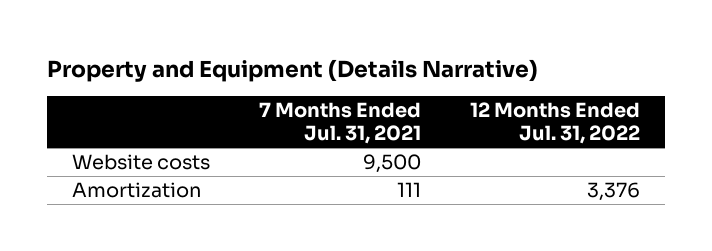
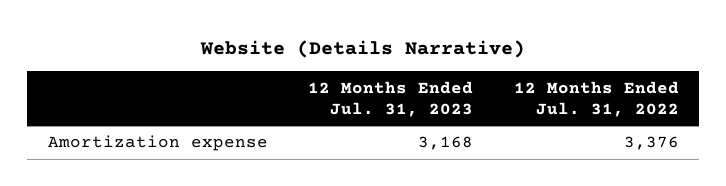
[46,58,538,82] Property and Equipment (Details Narrative) -> [200,39,526,58] Website (Details Narrative)
[258,102,421,145] 7 Months Ended Jul. 31, 2021 -> none
none -> [308,80,474,117] 12 Months Ended Jul. 31, 2023
[71,154,210,171] Website costs -> none
[71,182,201,199] Amortization -> [47,135,268,152] Amortization expense

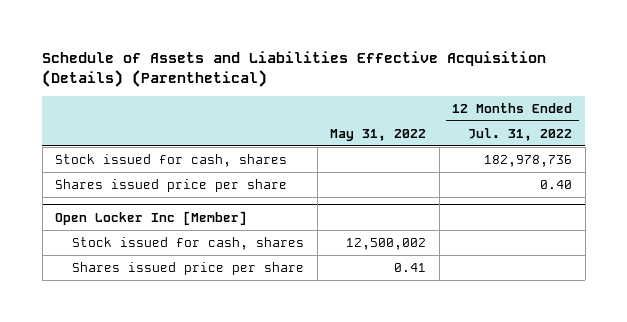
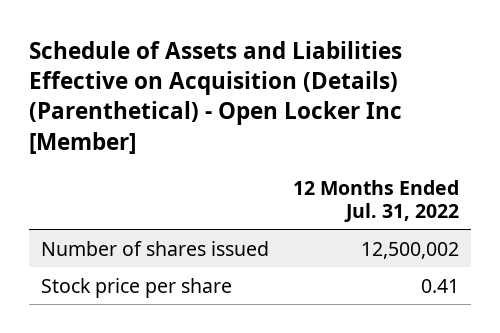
[42,50,547,88] Schedule of Assets and Liabilities Effective Acquisition (Details) (Parenthetical) -> [28,40,402,154] Schedule of Assets and Liabilities Effective on Acquisition (Details) (Parenthetical) - Open Locker Inc [Member]
[330,128,427,141] May 31, 2022 -> none
[55,210,248,225] Open Locker Inc [Member] -> none
[72,236,305,250] Stock issued for cash, shares -> none
[72,261,305,275] Shares issued price per share -> none
[55,153,288,167] Stock issued for cash, shares -> [40,240,269,256] Number of shares issued
[484,154,573,167] 182,978,736 -> [361,241,460,259] 12,500,002
[55,178,288,192] Shares issued price per share -> [40,277,232,298] Stock price per share
[540,179,573,189] 0.40 -> [421,278,460,293] 0.41

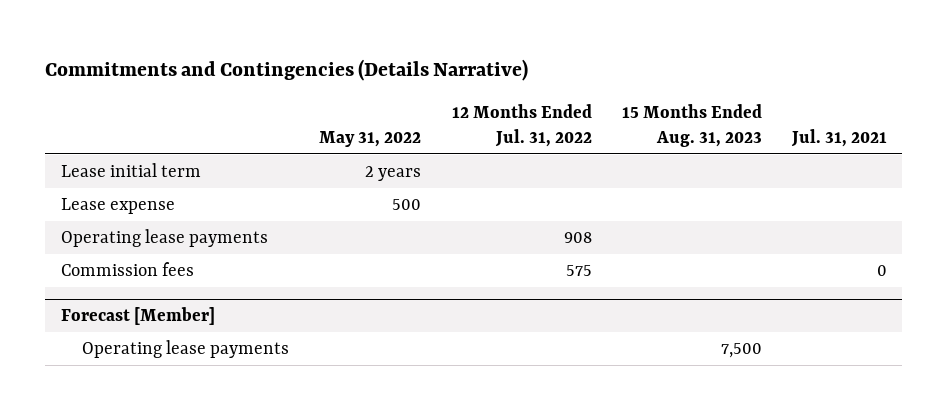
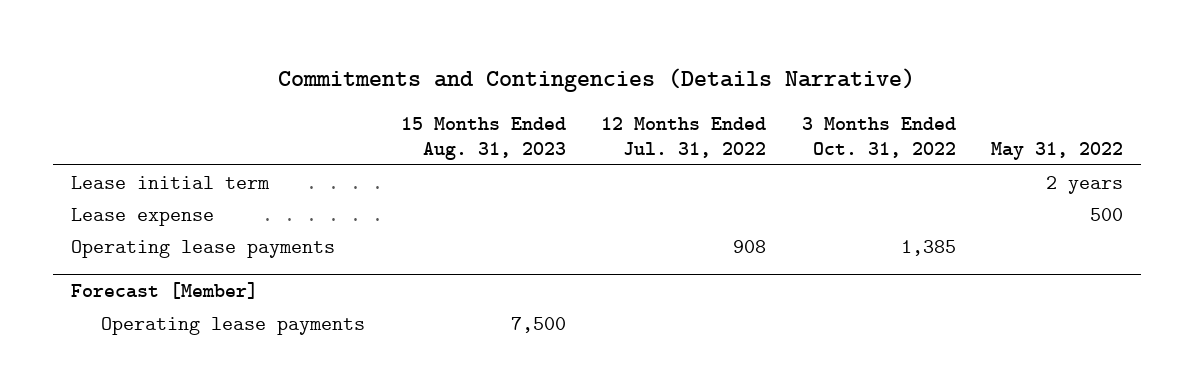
[791,128,888,147] Jul. 31, 2021 -> none
none -> [801,116,956,159] 3 Months Ended Oct. 31, 2022
[60,262,194,277] Commission fees -> none

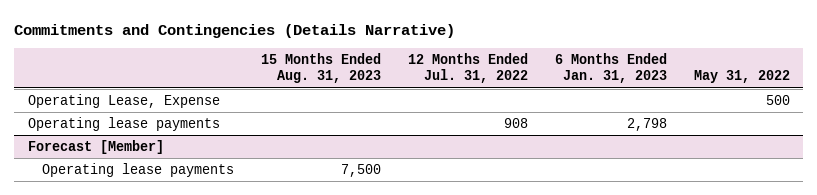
[801,116,956,159] 3 Months Ended Oct. 31, 2022 -> none
none -> [554,53,667,84] 6 Months Ended Jan. 31, 2023
[70,175,270,189] Lease initial term -> none
[70,207,214,226] Lease expense -> [27,93,220,108] Operating Lease, Expense

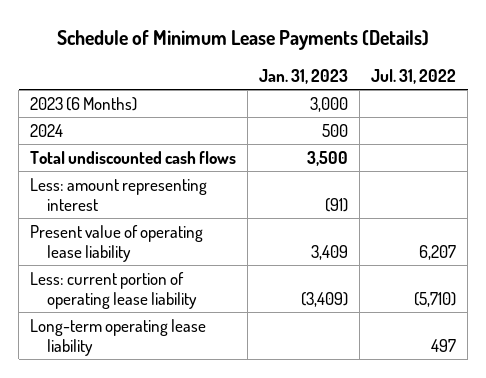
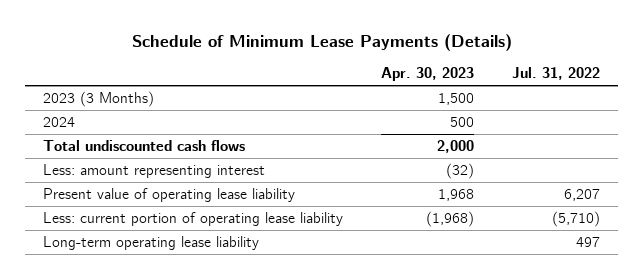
[259,68,349,84] Jan. 31, 2023 -> none
none -> [381,67,475,82] Apr. 30, 2023
[30,96,138,111] 2023 (6 Months) -> [43,90,155,107] 2023 (3 Months)

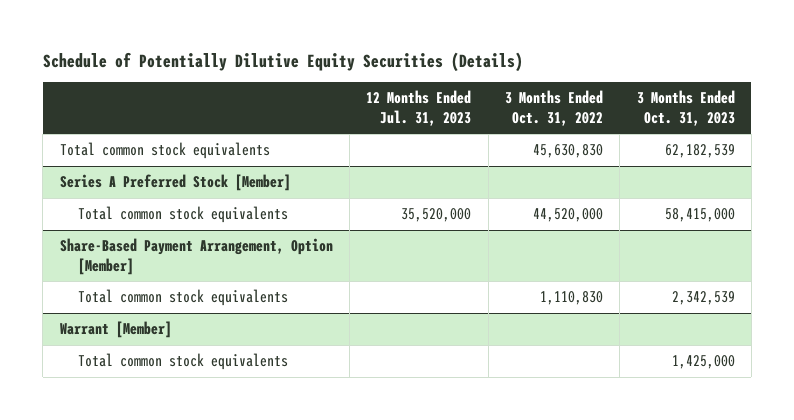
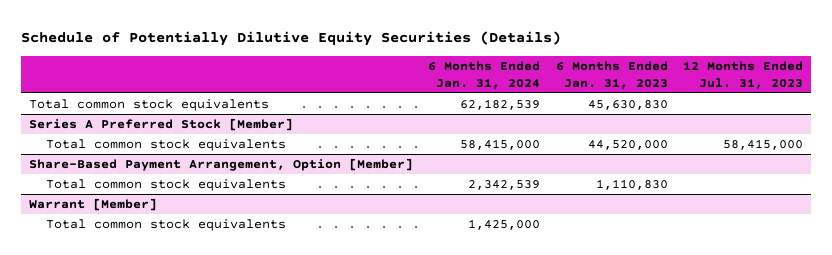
[504,90,603,126] 3 Months Ended Oct. 31, 2022 -> none
[636,90,735,126] 3 Months Ended Oct. 31, 2023 -> none
none -> [428,60,541,89] 6 Months Ended Jan. 31, 2024
none -> [555,60,668,89] 6 Months Ended Jan. 31, 2023
[401,208,472,223] 35,520,000 -> [723,139,804,151] 58,415,000

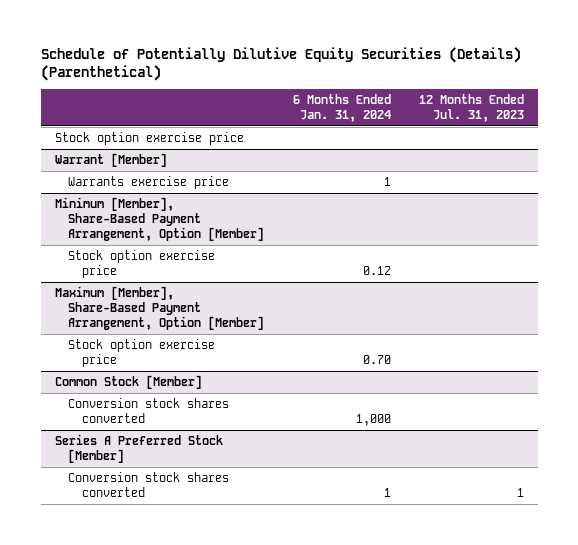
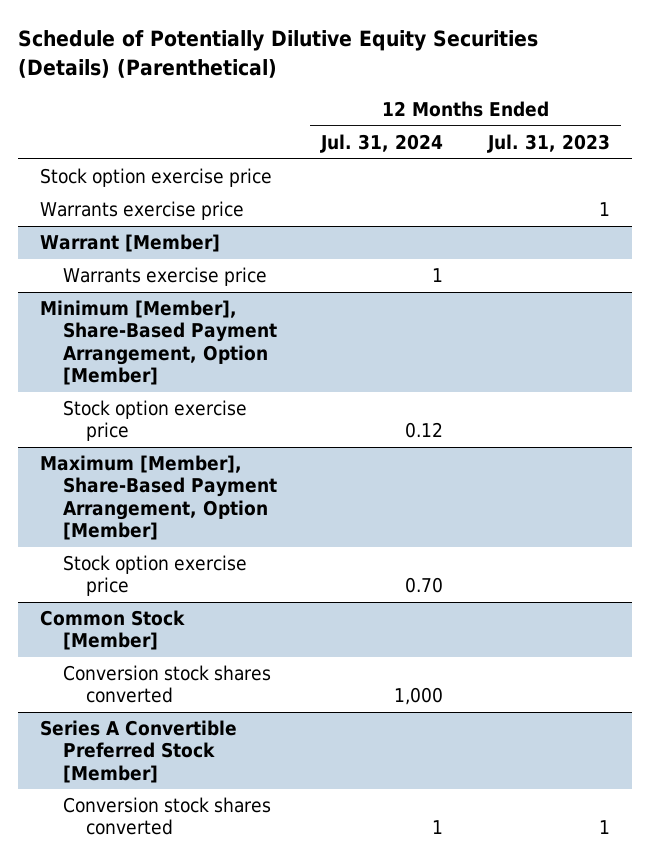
[292,93,391,122] 6 Months Ended Jan. 31, 2024 -> none
none -> [320,133,444,153] Jul. 31, 2024
none -> [40,201,245,221] Warrants exercise price
[54,434,223,464] Series A Preferred Stock [Member] -> [40,720,238,783] Series A Convertible Preferred Stock [Member]

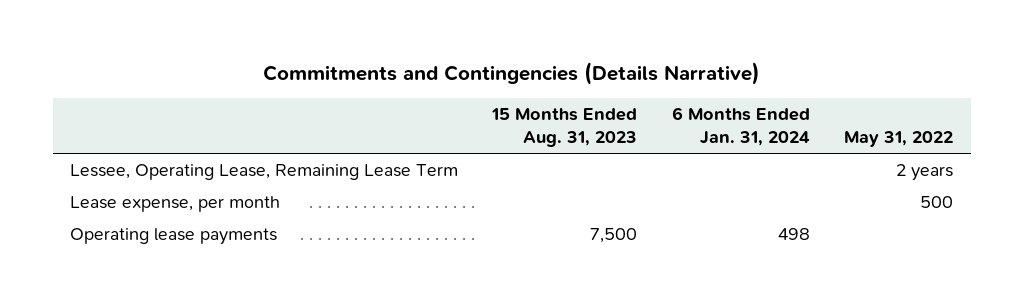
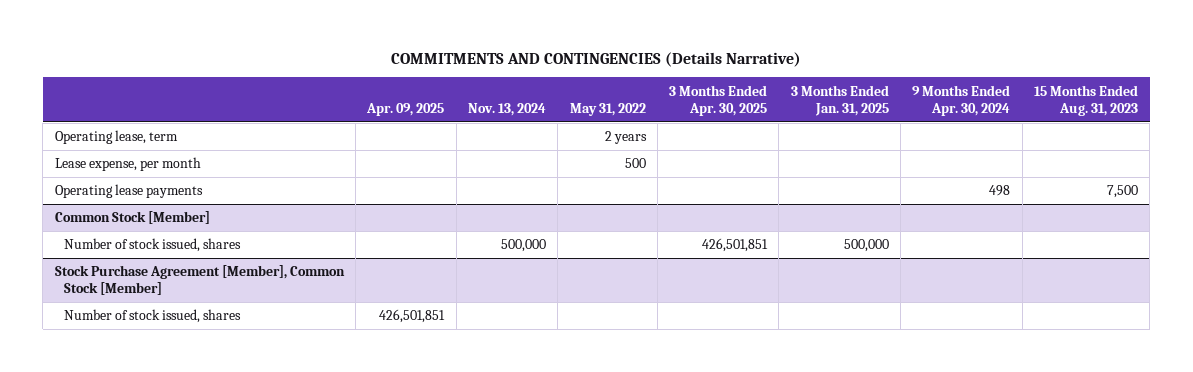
[262,62,760,86] Commitments and Contingencies (Details Narrative) -> [391,51,802,67] COMMITMENTS AND CONTINGENCIES (Details Narrative)
[671,107,810,147] 6 Months Ended Jan. 31, 2024 -> none
none -> [366,102,445,116] Apr. 09, 2025
none -> [467,102,546,116] Nov. 13, 2024
none -> [669,84,768,116] 3 Months Ended Apr. 30, 2025
none -> [790,84,889,116] 3 Months Ended Jan. 31, 2025
none -> [912,84,1011,116] 9 Months Ended Apr. 30, 2024
[69,164,458,181] Lessee, Operating Lease, Remaining Lease Term -> [54,130,178,145] Operating lease, term
none -> [54,211,210,225] Common Stock [Member]
none -> [64,238,242,253] Number of stock issued, shares
none -> [54,265,345,296] Stock Purchase Agreement [Member], Common Stock [Member]
none -> [64,309,242,324] Number of stock issued, shares

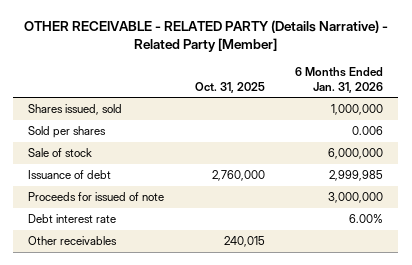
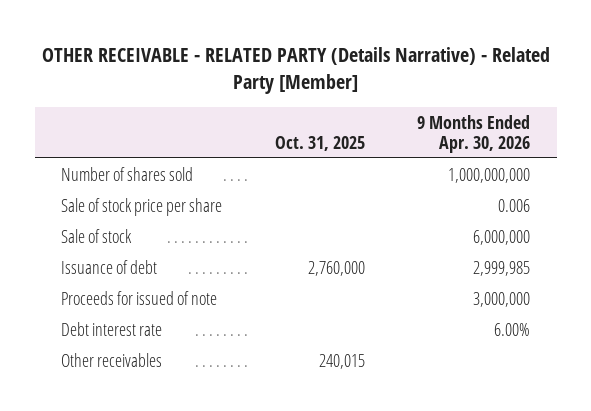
[295,67,384,93] 6 Months Ended Jan. 31, 2026 -> none
none -> [417,114,531,153] 9 Months Ended Apr. 30, 2026
[28,104,123,116] Shares issued, sold -> [61,166,194,181] Number of shares sold
[28,126,107,139] Sold per shares -> [61,197,223,216] Sale of stock price per share

